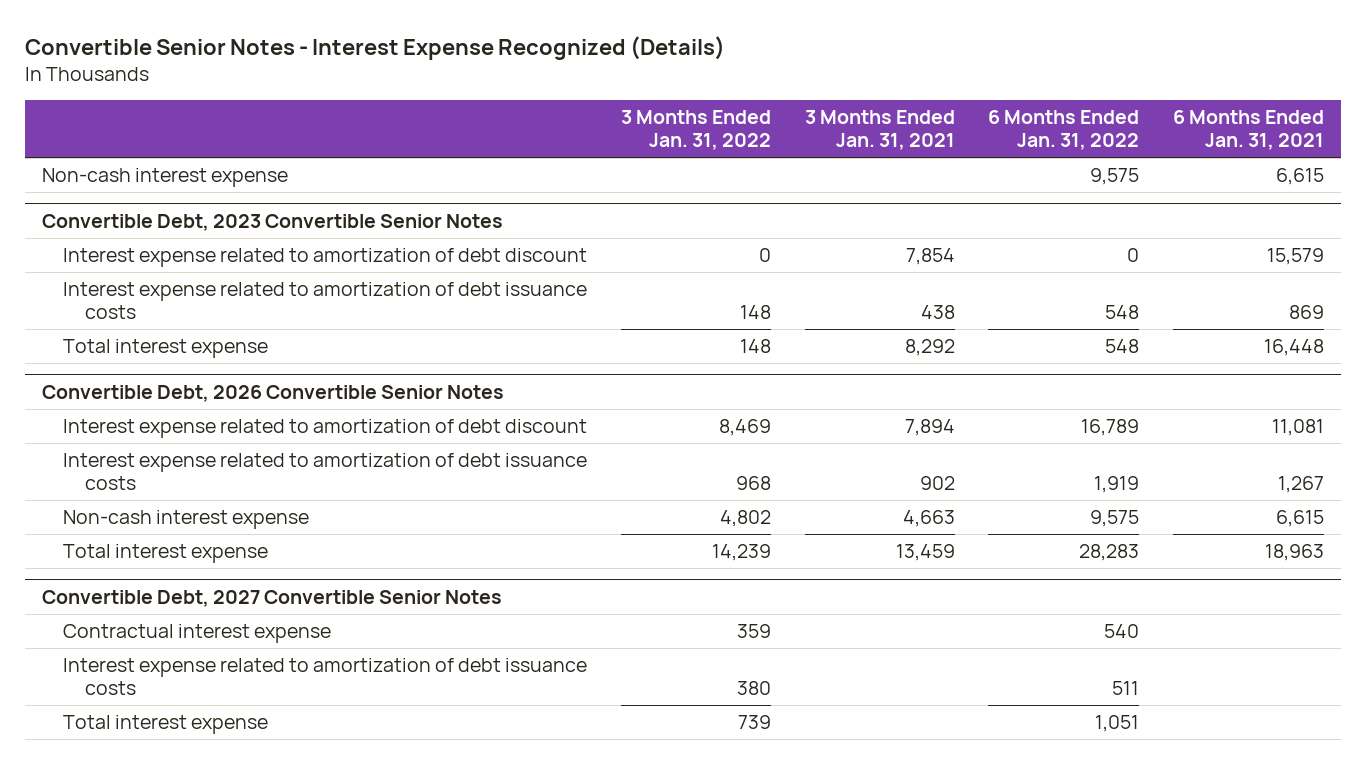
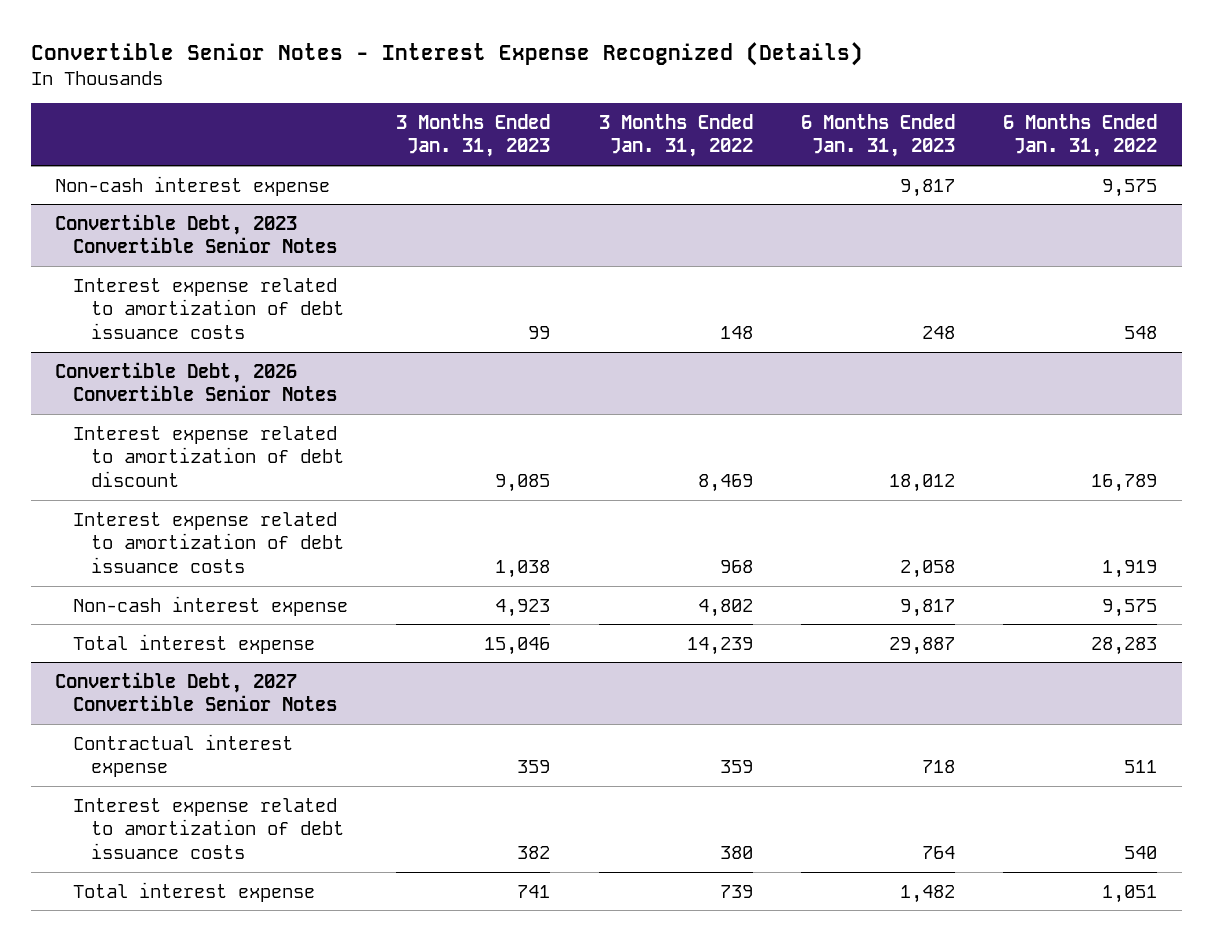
[804,110,955,151] 3 Months Ended Jan. 31, 2021 -> none
[1173,110,1325,151] 6 Months Ended Jan. 31, 2021 -> none
none -> [396,113,551,158] 3 Months Ended Jan. 31, 2023
none -> [801,113,956,158] 6 Months Ended Jan. 31, 2023
[63,248,588,268] Interest expense related to amortization of debt discount -> none
[63,339,269,359] Total interest expense -> none
[1104,624,1140,639] 540 -> [1124,760,1158,774] 511
[1112,681,1140,696] 511 -> [1124,846,1158,860] 540

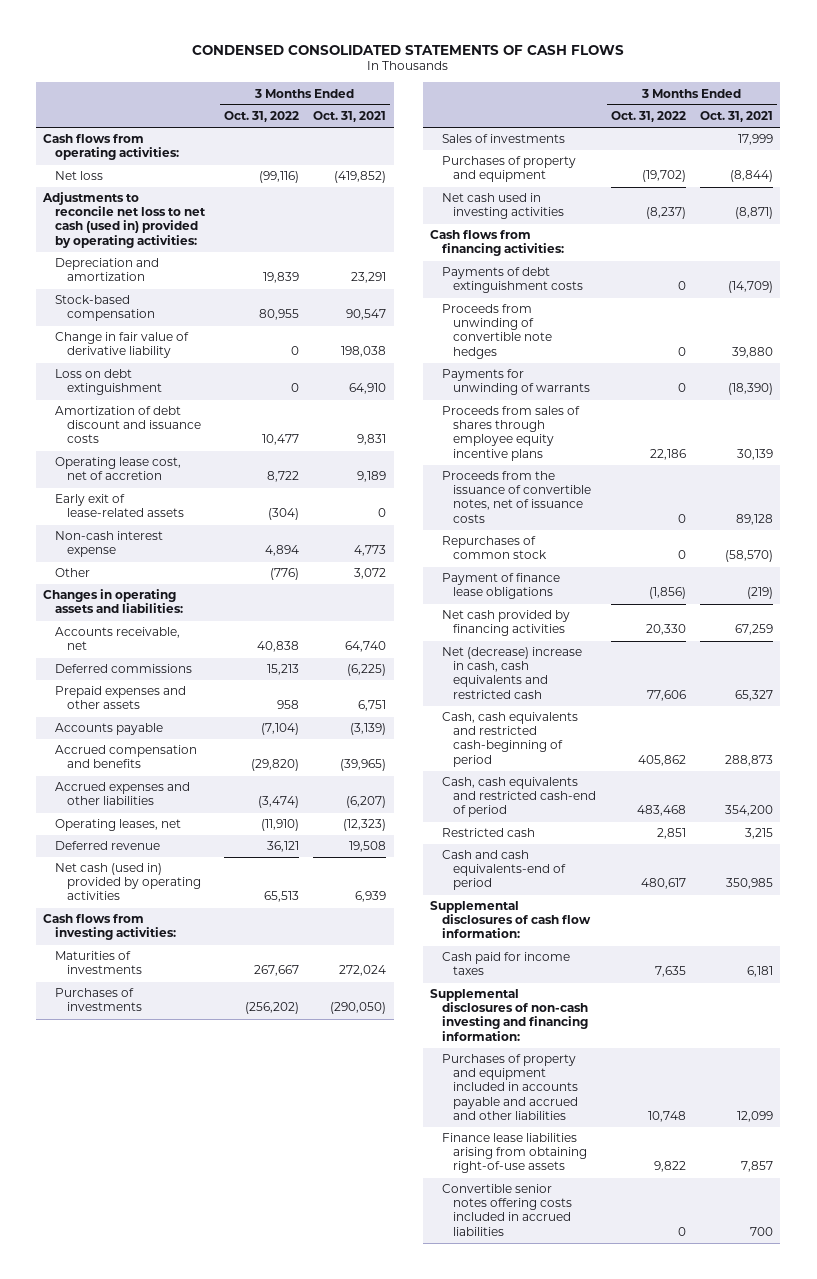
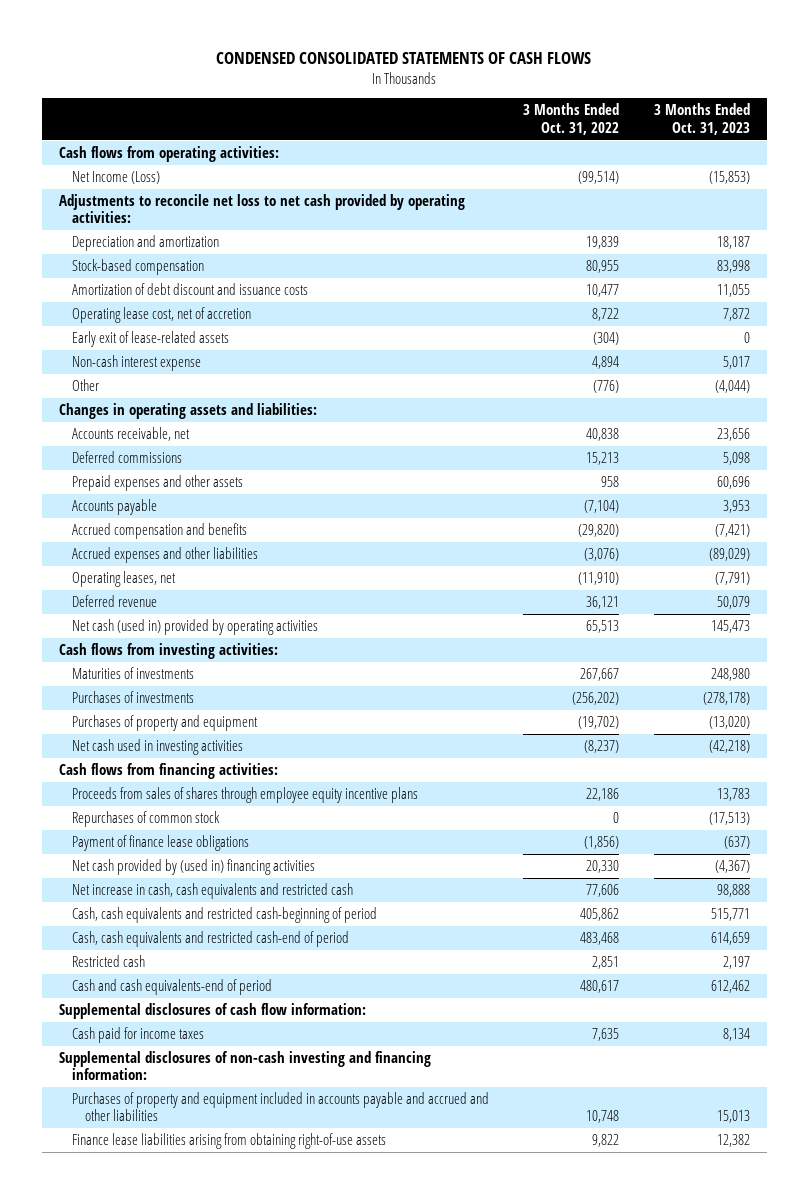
[313,111,387,123] Oct. 31, 2021 -> none
none -> [653,103,750,135] 3 Months Ended Oct. 31, 2023
[55,171,104,181] Net loss -> [72,171,161,185] Net Income (Loss)
[259,171,300,184] (99,116) -> [578,171,620,185] (99,514)
[42,192,207,248] Adjustments to reconcile net loss to net cash (used in) provided by operating activities: -> [59,194,466,224] Adjustments to reconcile net loss to net cash provided by operating activities:
[55,332,190,359] Change in fair value of derivative liability -> none
[55,369,162,396] Loss on debt extinguishment -> none
[258,796,300,809] (3,474) -> [584,548,620,562] (3,076)
[441,134,565,144] Sales of investments -> none
[441,267,584,294] Payments of debt extinguishment costs -> none
[441,304,553,359] Proceeds from unwinding of convertible note hedges -> none
[441,369,591,396] Payments for unwinding of warrants -> none
[441,471,592,523] Proceeds from the issuance of convertible notes, net of issuance costs -> none
[441,610,570,637] Net cash provided by financing activities -> [72,859,316,876] Net cash provided by (used in) financing activities
[441,647,582,699] Net (decrease) increase in cash, cash equivalents and restricted cash -> [72,883,354,900] Net increase in cash, cash equivalents and restricted cash
[441,1184,573,1236] Convertible senior notes offering costs included in accrued liabilities -> none

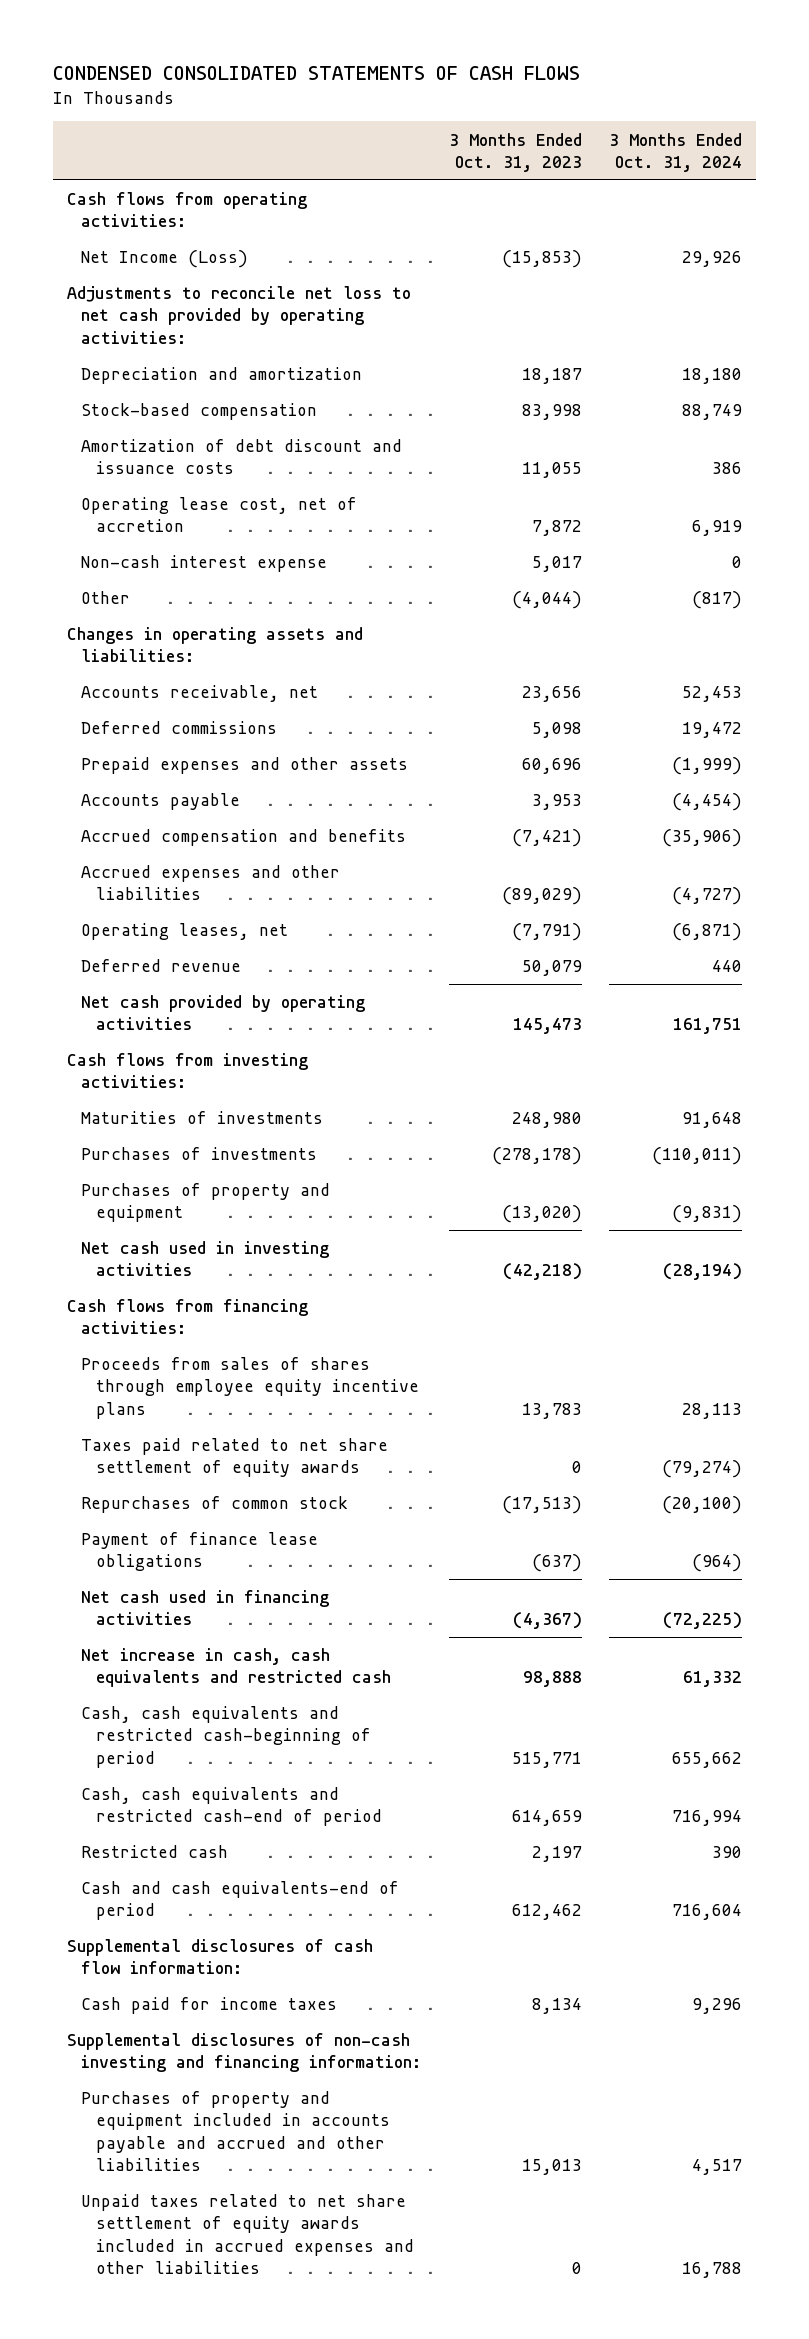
[523,103,620,135] 3 Months Ended Oct. 31, 2022 -> none
none -> [609,132,743,172] 3 Months Ended Oct. 31, 2024
[72,331,230,348] Early exit of lease-related assets -> none
[72,619,319,636] Net cash (used in) provided by operating activities -> [81,995,366,1031] Net cash provided by operating activities
none -> [81,1438,389,1478] Taxes paid related to net share settlement of equity awards
[72,859,316,876] Net cash provided by (used in) financing activities -> [81,1590,330,1626] Net cash used in financing activities
[72,1133,387,1150] Finance lease liabilities arising from obtaining right-of-use assets -> none
none -> [81,2194,414,2274] Unpaid taxes related to net share settlement of equity awards included in accrued expenses and other liabilities

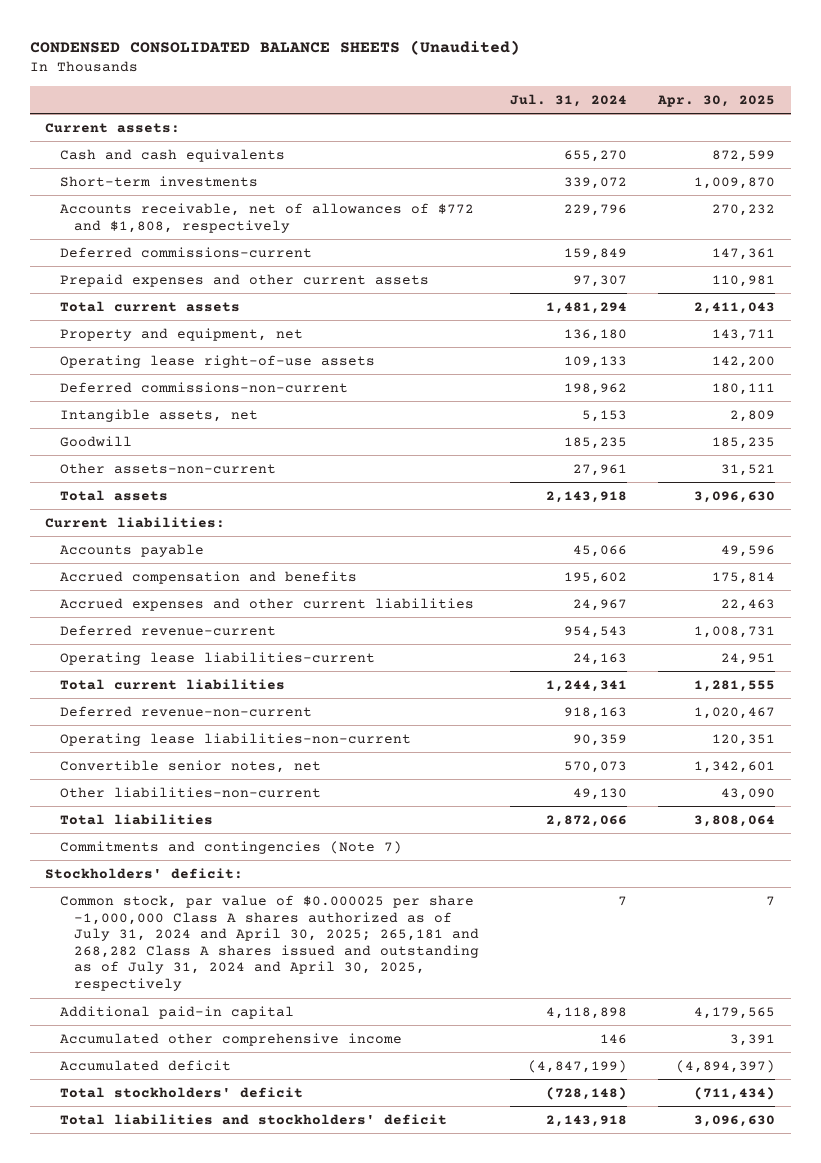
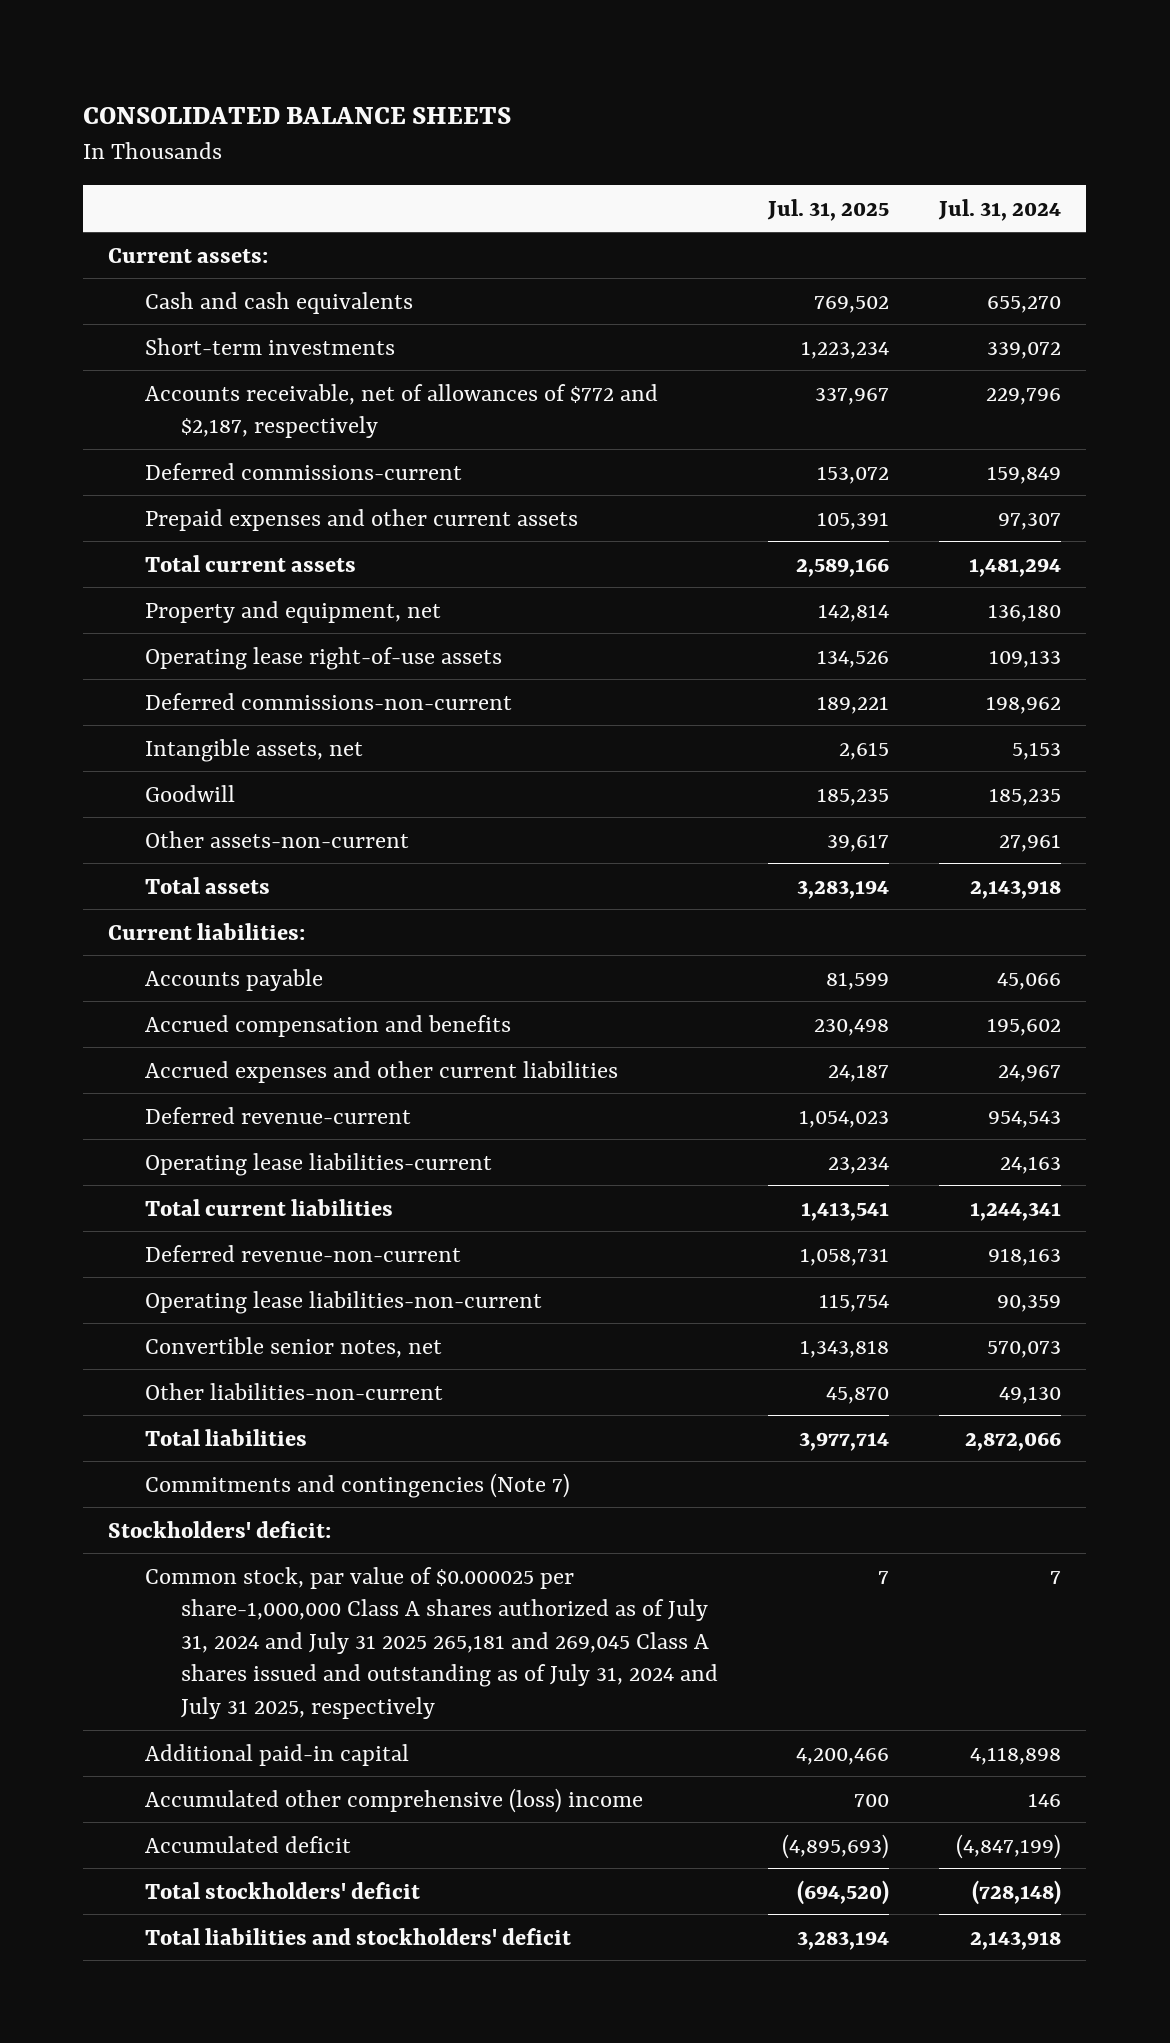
[29,40,520,56] CONDENSED CONSOLIDATED BALANCE SHEETS (Unaudited) -> [83,106,512,124] CONSOLIDATED BALANCE SHEETS
[657,94,776,107] Apr. 30, 2025 -> none
none -> [767,198,890,221] Jul. 31, 2025
[59,202,474,233] Accounts receivable, net of allowances of $772 and $1,808, respectively -> [144,383,658,439] Accounts receivable, net of allowances of $772 and $2,187, respectively
[59,894,479,992] Common stock, par value of $0.000025 per share -1,000,000 Class A shares authorized as of July 31, 2024 and April 30, 2025; 265,181 and 268,282 Class A shares issued and outstanding as of July 31, 2024 and April 30, 2025, respectively -> [144,1566,719,1719] Common stock, par value of $0.000025 per share-1,000,000 Class A shares authorized as of July 31, 2024 and July 31 2025 265,181 and 269,045 Class A shares issued and outstanding as of July 31, 2024 and July 31 2025, respectively
[59,1032,402,1046] Accumulated other comprehensive income -> [144,1787,643,1813] Accumulated other comprehensive (loss) income

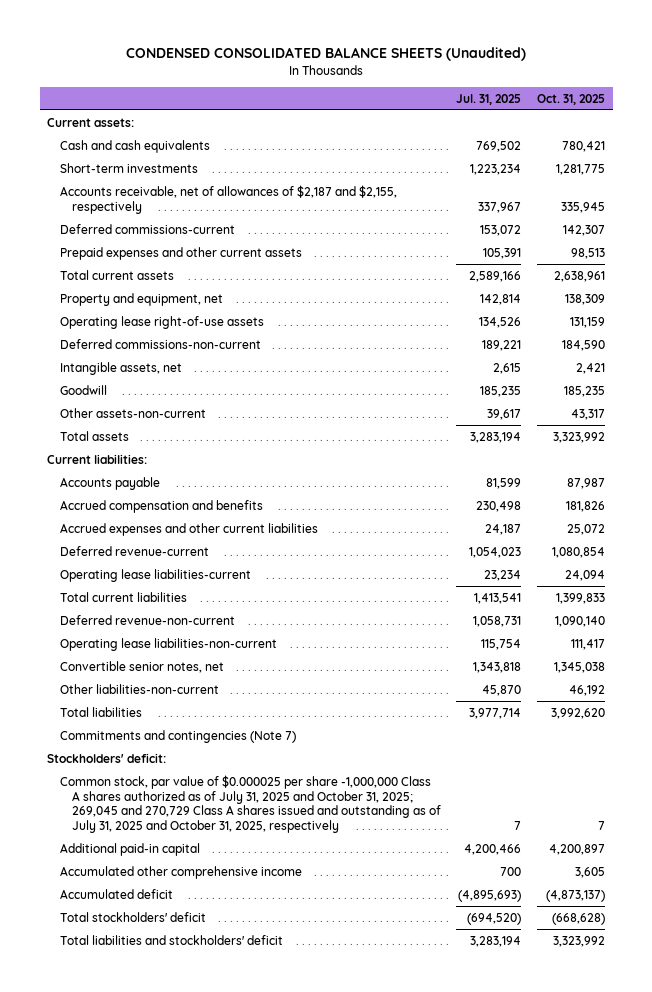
[83,106,512,124] CONSOLIDATED BALANCE SHEETS -> [126,47,527,62] CONDENSED CONSOLIDATED BALANCE SHEETS (Unaudited)
[938,198,1062,221] Jul. 31, 2024 -> none
none -> [536,93,605,105] Oct. 31, 2025
[144,383,658,439] Accounts receivable, net of allowances of $772 and $2,187, respectively -> [59,184,397,214] Accounts receivable, net of allowances of $2,187 and $2,155, respectively
[144,1566,719,1719] Common stock, par value of $0.000025 per share-1,000,000 Class A shares authorized as of July 31, 2024 and July 31 2025 265,181 and 269,045 Class A shares issued and outstanding as of July 31, 2024 and July 31 2025, respectively -> [59,774,441,834] Common stock, par value of $0.000025 per share -1,000,000 Class A shares authorized as of July 31, 2025 and October 31, 2025; 269,045 and 270,729 Class A shares issued and outstanding as of July 31, 2025 and October 31, 2025, respectively
[144,1787,643,1813] Accumulated other comprehensive (loss) income -> [59,865,302,879] Accumulated other comprehensive income

